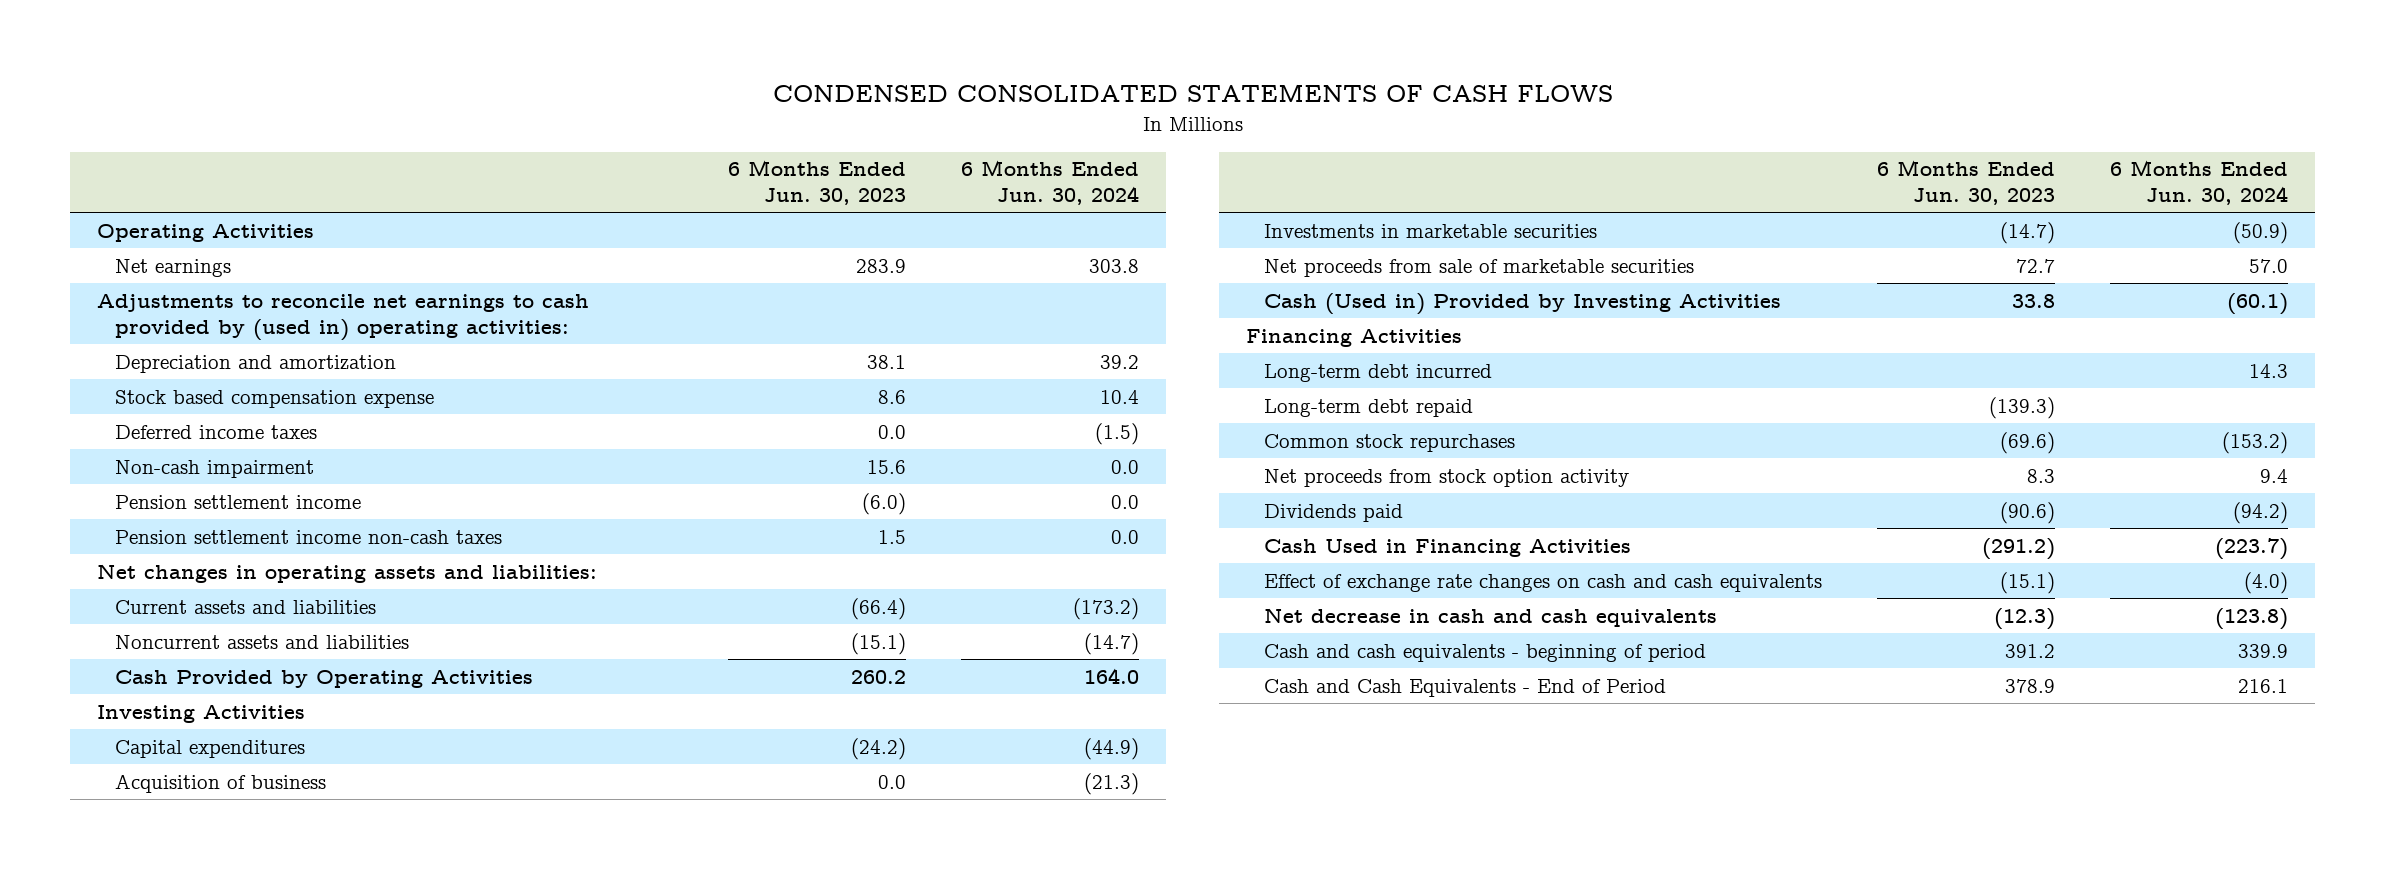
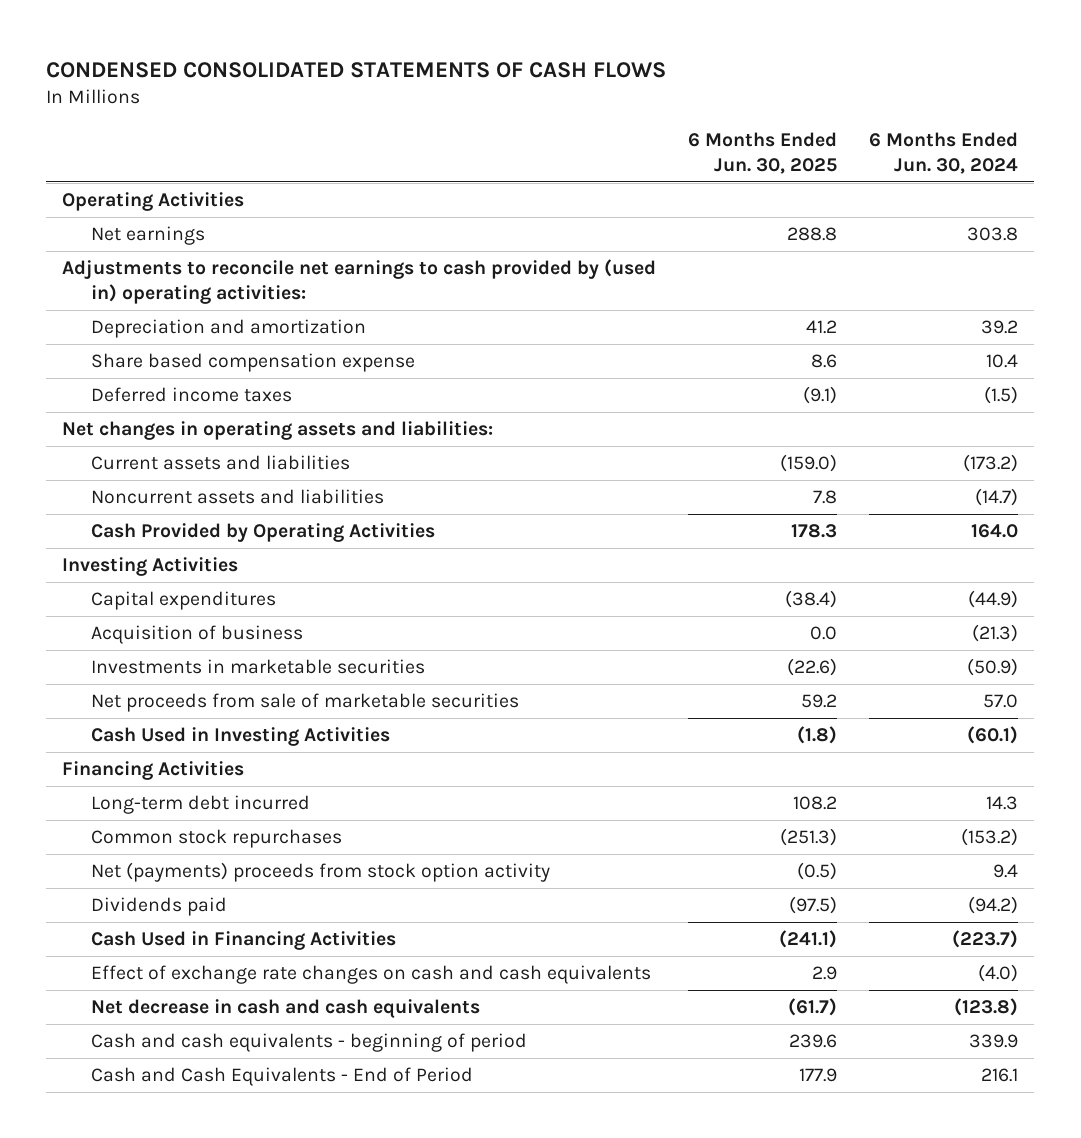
[727,160,906,206] 6 Months Ended Jun. 30, 2023 -> none
none -> [688,132,838,175] 6 Months Ended Jun. 30, 2025
[114,389,434,408] Stock based compensation expense -> [90,352,415,372] Share based compensation expense
[114,459,314,478] Non-cash impairment -> none
[114,494,361,509] Pension settlement income -> none
[114,529,502,544] Pension settlement income non-cash taxes -> none
[1263,292,1781,315] Cash (Used in) Provided by Investing Activities -> [90,726,390,746] Cash Used in Investing Activities
[1263,398,1473,417] Long-term debt repaid -> none
[1263,468,1629,487] Net proceeds from stock option activity -> [90,861,550,882] Net (payments) proceeds from stock option activity

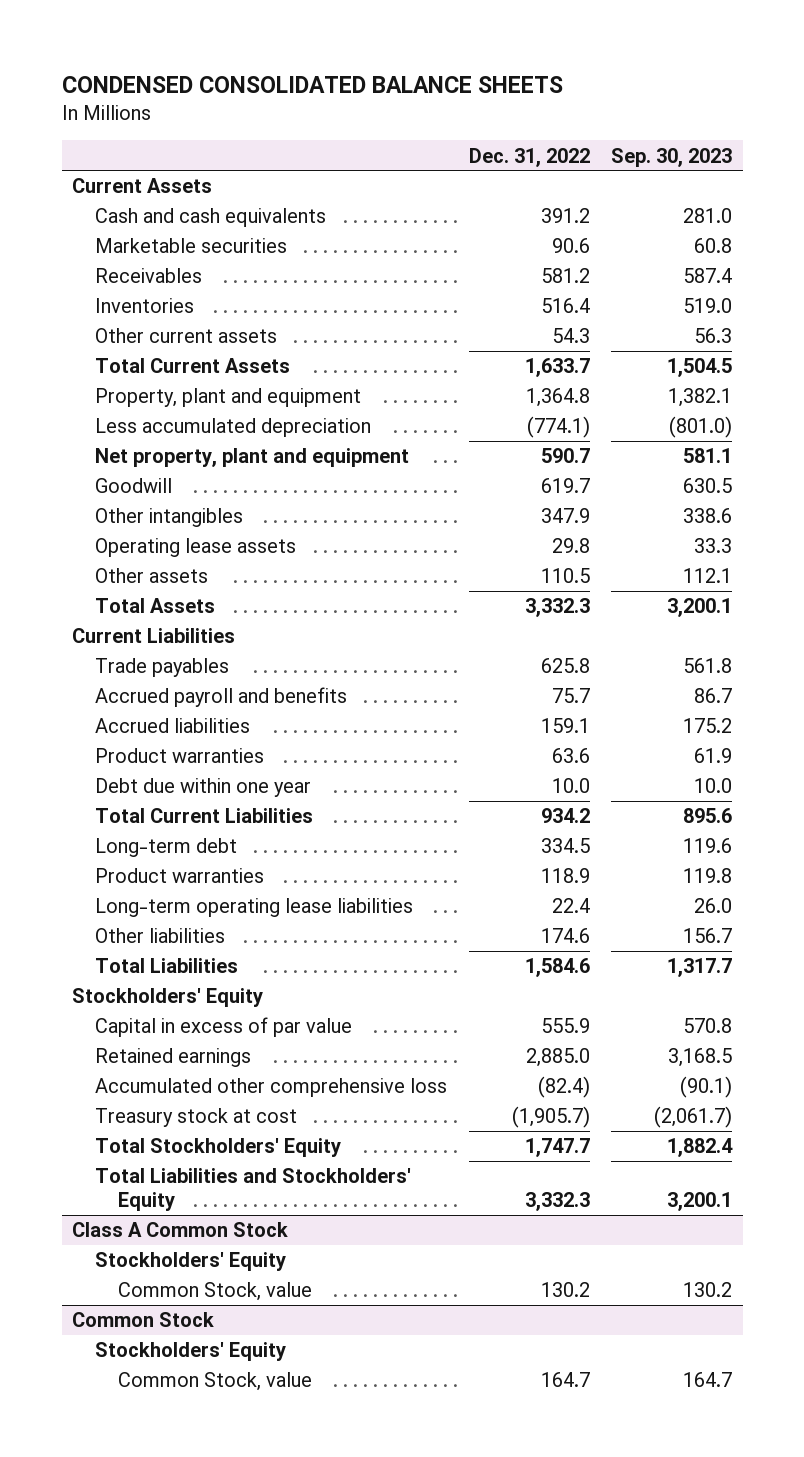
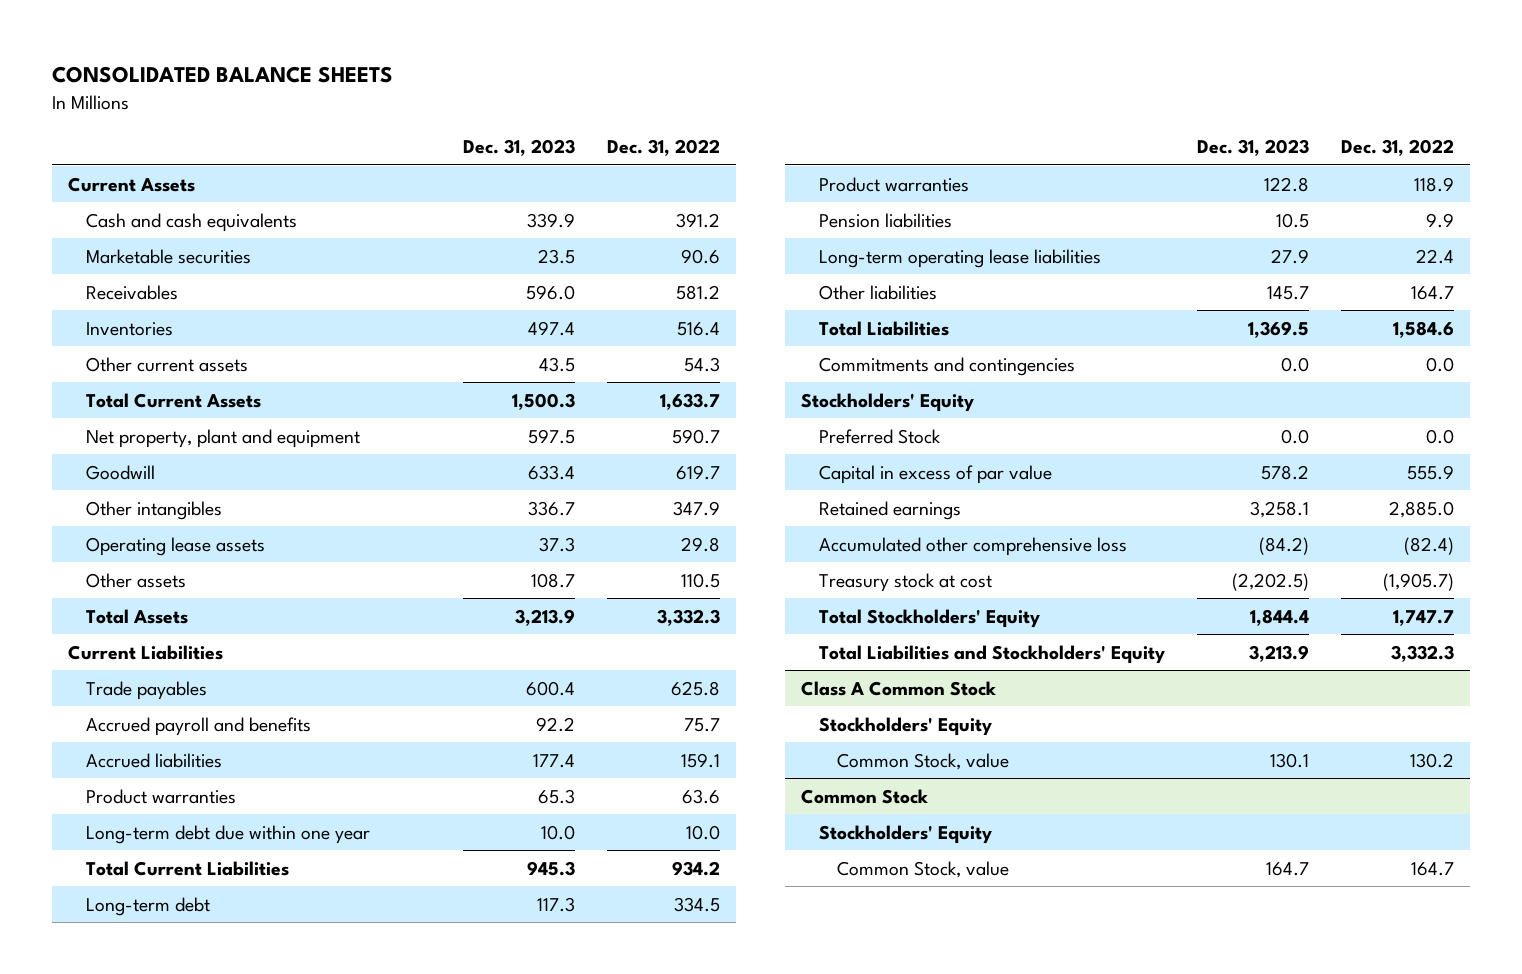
[61,75,563,93] CONDENSED CONSOLIDATED BALANCE SHEETS -> [51,66,393,84] CONSOLIDATED BALANCE SHEETS
[611,147,733,167] Sep. 30, 2023 -> none
none -> [463,139,576,157] Dec. 31, 2023
[95,388,362,408] Property, plant and equipment -> none
[95,418,372,438] Less accumulated depreciation -> none
[95,778,312,798] Debt due within one year -> [85,824,370,844] Long-term debt due within one year
none -> [819,212,953,228] Pension liabilities
[540,928,590,944] 174.6 -> [1410,285,1454,300] 164.7
none -> [819,356,1076,376] Commitments and contingencies
none -> [819,428,942,444] Preferred Stock

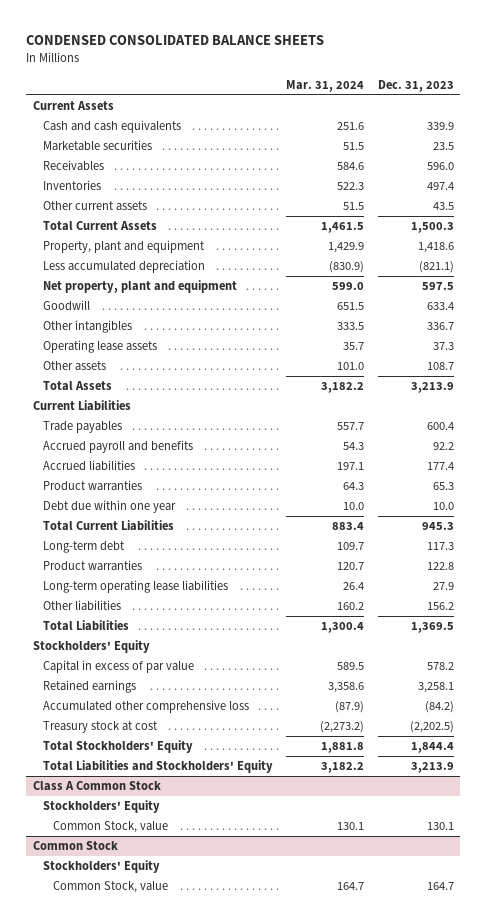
[51,66,393,84] CONSOLIDATED BALANCE SHEETS -> [25,35,324,46] CONDENSED CONSOLIDATED BALANCE SHEETS
[607,139,721,157] Dec. 31, 2022 -> none
none -> [286,79,365,92] Mar. 31, 2024
none -> [42,240,205,254] Property, plant and equipment
none -> [42,260,205,274] Less accumulated depreciation
[85,824,370,844] Long-term debt due within one year -> [42,500,176,514] Debt due within one year
[819,212,953,228] Pension liabilities -> none
[1267,285,1310,300] 145.7 -> [426,602,454,611] 156.2
[819,356,1076,376] Commitments and contingencies -> none
[819,428,942,444] Preferred Stock -> none

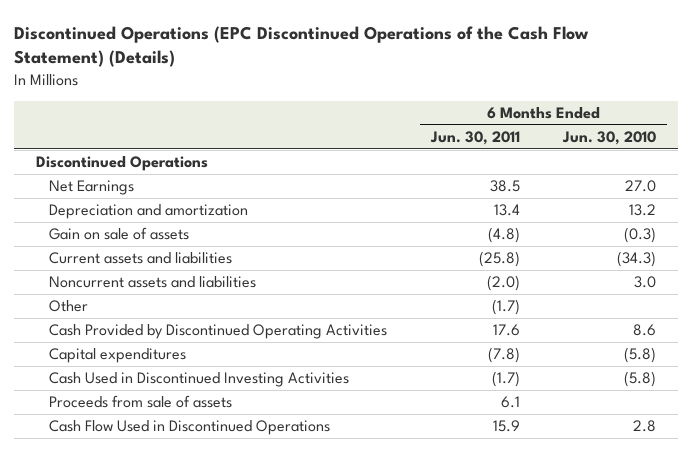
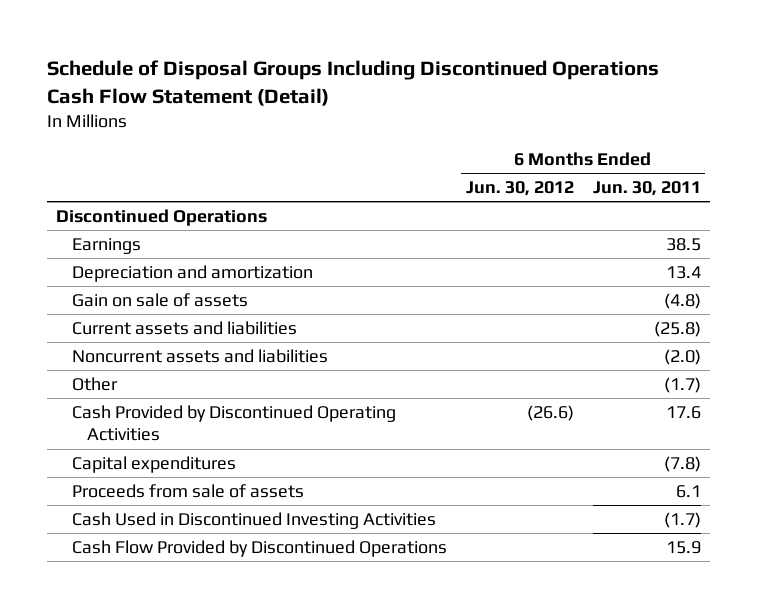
[13,25,589,68] Discontinued Operations (EPC Discontinued Operations of the Cash Flow Statement) (Details) -> [46,59,659,106] Schedule of Disposal Groups Including Discontinued Operations Cash Flow Statement (Detail)
[562,130,657,145] Jun. 30, 2010 -> none
none -> [465,181,574,197] Jun. 30, 2012
[49,180,135,196] Net Earnings -> [71,237,141,254] Earnings
[49,372,350,388] Cash Used in Discontinued Investing Activities -> [71,511,436,529] Cash Used in Discontinued Investing Activities
[49,420,331,436] Cash Flow Used in Discontinued Operations -> [71,539,447,557] Cash Flow Provided by Discontinued Operations

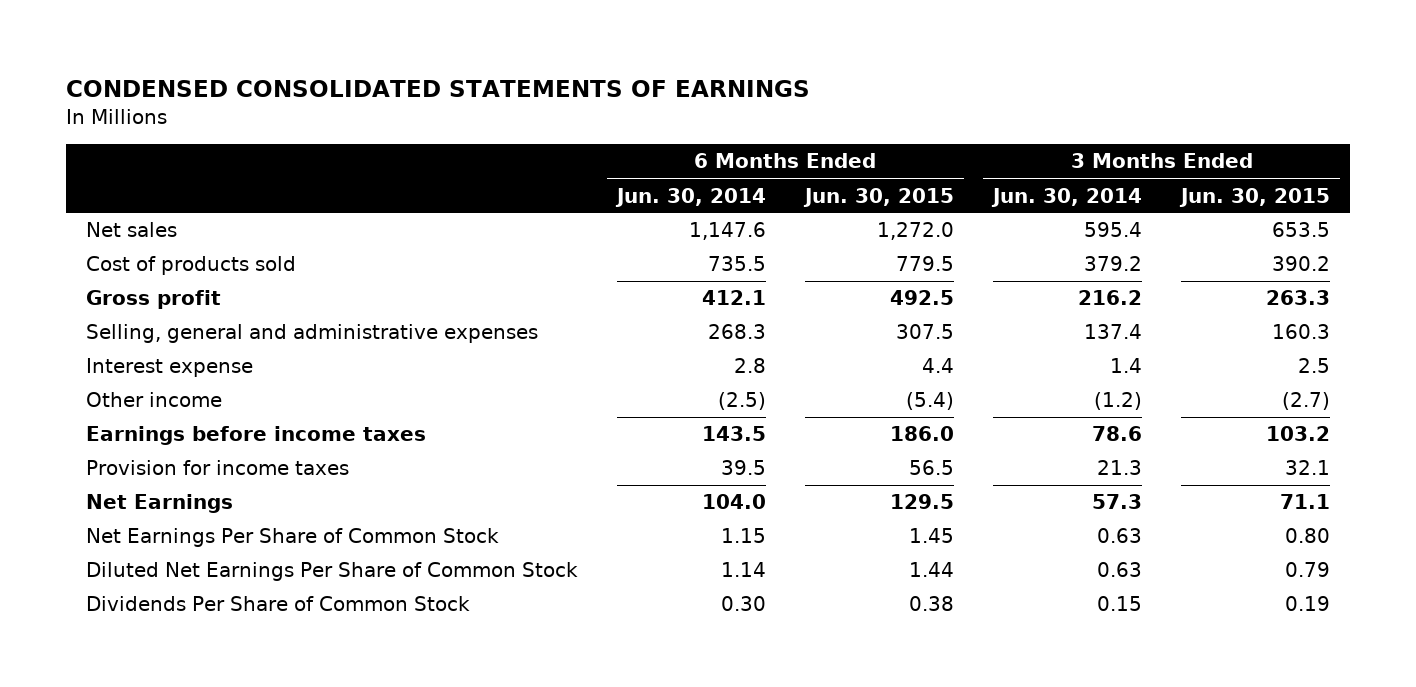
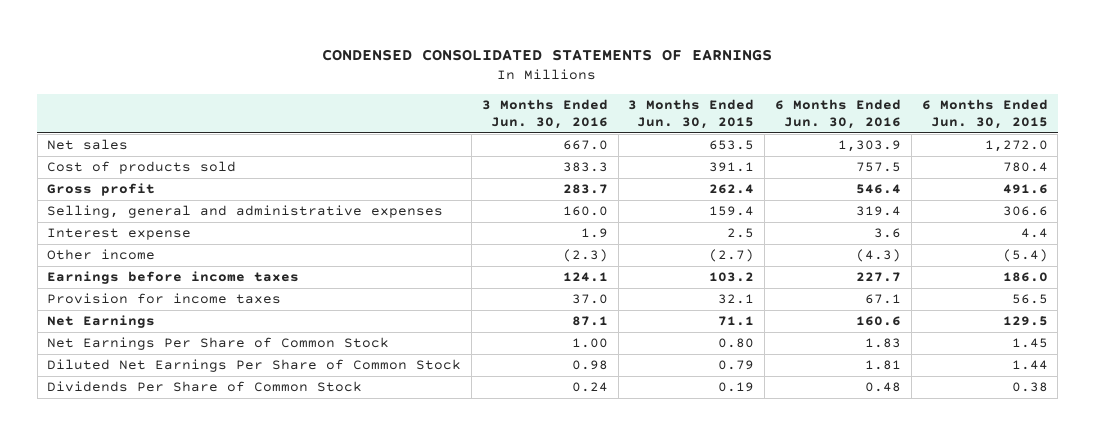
[614,187,766,207] Jun. 30, 2014 -> none
[991,187,1143,207] Jun. 30, 2014 -> none
none -> [481,99,608,130] 3 Months Ended Jun. 30, 2016
none -> [775,99,902,130] 6 Months Ended Jun. 30, 2016
[895,256,954,272] 779.5 -> [1002,162,1048,173] 780.4
[1272,256,1331,272] 390.2 -> [709,162,755,173] 391.1
[889,290,954,306] 492.5 -> [1002,184,1048,195] 491.6
[1266,290,1331,306] 263.3 -> [709,184,755,195] 262.4
[895,324,954,340] 307.5 -> [1002,206,1048,217] 306.6
[1272,324,1331,340] 160.3 -> [709,206,755,217] 159.4

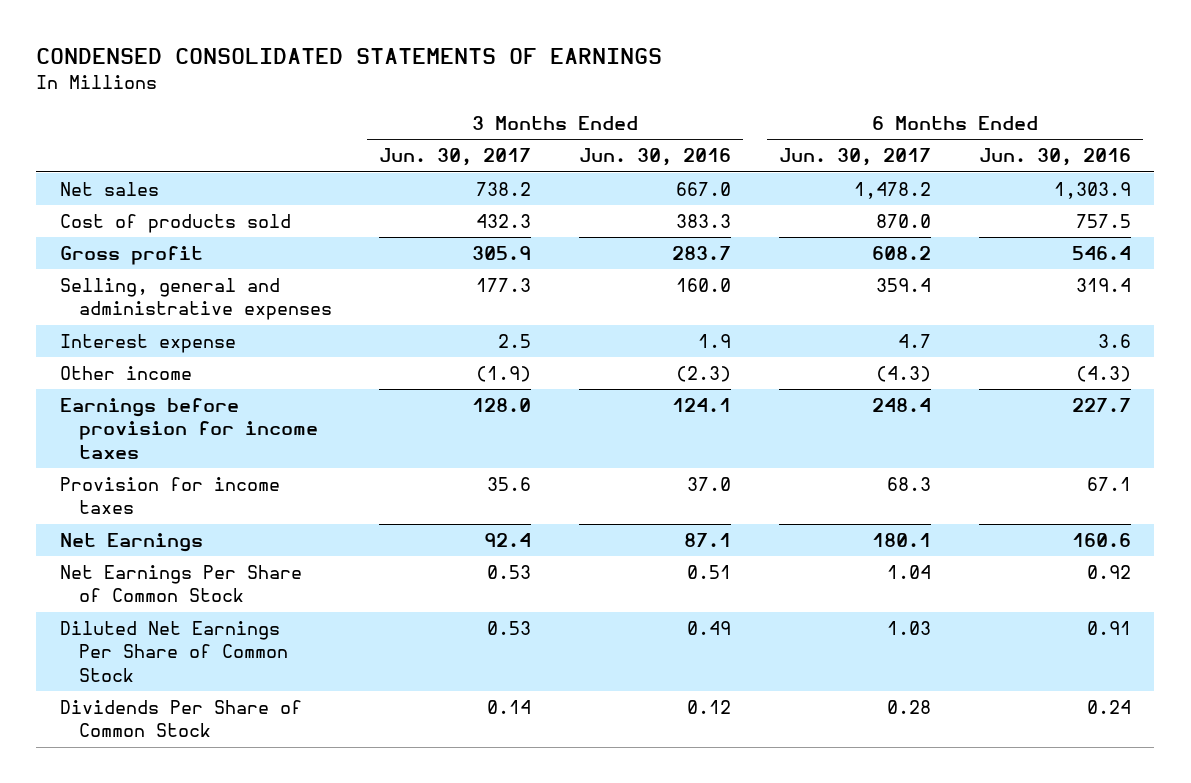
[628,99,755,130] 3 Months Ended Jun. 30, 2015 -> none
[921,99,1048,130] 6 Months Ended Jun. 30, 2015 -> none
none -> [379,148,532,167] Jun. 30, 2017
none -> [778,148,931,167] Jun. 30, 2017
[47,271,300,285] Earnings before income taxes -> [60,398,318,459] Earnings before provision for income taxes
[571,338,608,349] 1.00 -> [687,565,732,580] 0.51
[865,338,902,349] 1.83 -> [1086,565,1131,580] 0.92
[571,360,608,371] 0.98 -> [687,621,732,636] 0.49
[865,360,902,371] 1.81 -> [1086,621,1131,636] 0.91
[571,382,608,393] 0.24 -> [687,700,732,715] 0.12
[865,382,902,393] 0.48 -> [1086,700,1131,715] 0.24

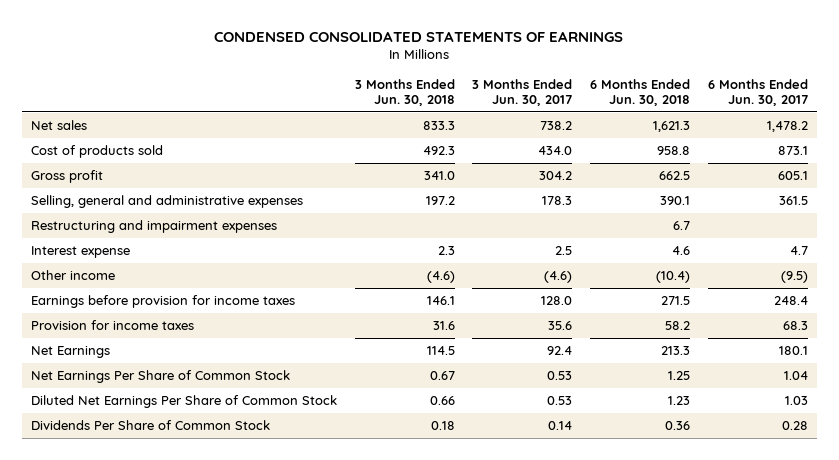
[579,148,732,167] Jun. 30, 2016 -> none
[978,148,1131,167] Jun. 30, 2016 -> none
none -> [354,79,455,107] 3 Months Ended Jun. 30, 2018
none -> [590,79,691,107] 6 Months Ended Jun. 30, 2018
[476,214,532,229] 432.3 -> [538,145,573,155] 434.0
[875,214,931,229] 870.0 -> [777,145,808,155] 873.1
[472,246,532,261] 305.9 -> [539,170,573,180] 304.2
[871,246,931,261] 608.2 -> [777,170,808,180] 605.1
[476,278,532,293] 177.3 -> [542,195,573,205] 178.3
[875,278,931,293] 359.4 -> [778,195,808,205] 361.5
none -> [30,219,277,233] Restructuring and impairment expenses
[476,366,532,383] (1.9) -> [544,270,573,283] (4.6)
[875,366,931,383] (4.3) -> [780,270,808,283] (9.5)

